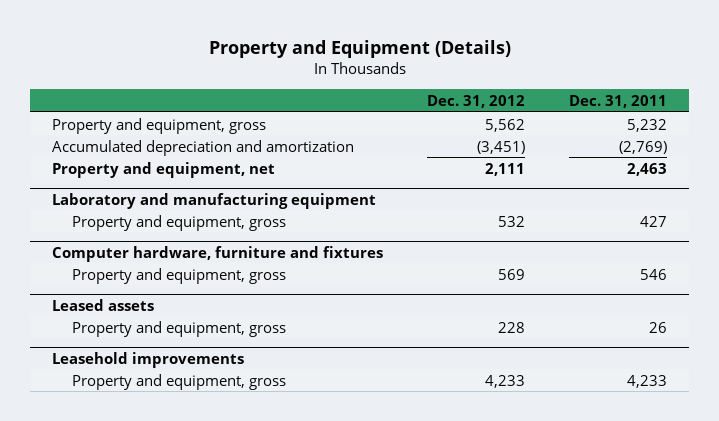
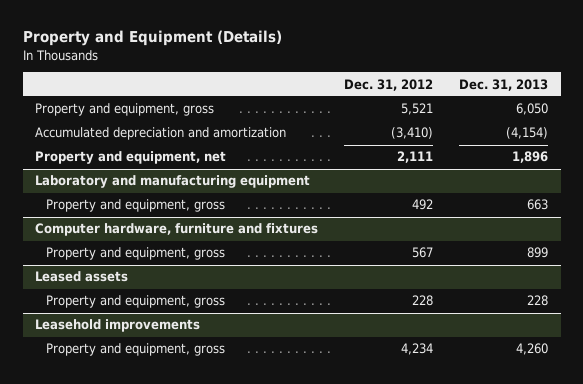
[568,95,667,109] Dec. 31, 2011 -> none
none -> [458,78,548,91] Dec. 31, 2013
[485,118,526,132] 5,562 -> [401,103,434,116] 5,521
[477,140,526,154] (3,451) -> [391,127,434,140] (3,410)
[498,215,526,227] 532 -> [412,199,434,211] 492
[498,268,526,280] 569 -> [412,247,434,259] 567
[485,374,526,388] 4,233 -> [401,343,434,356] 4,234

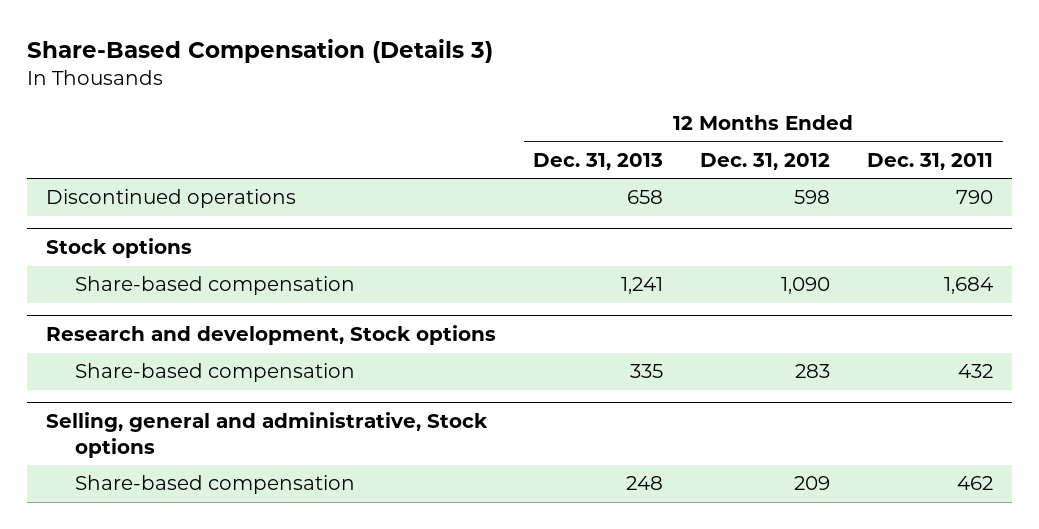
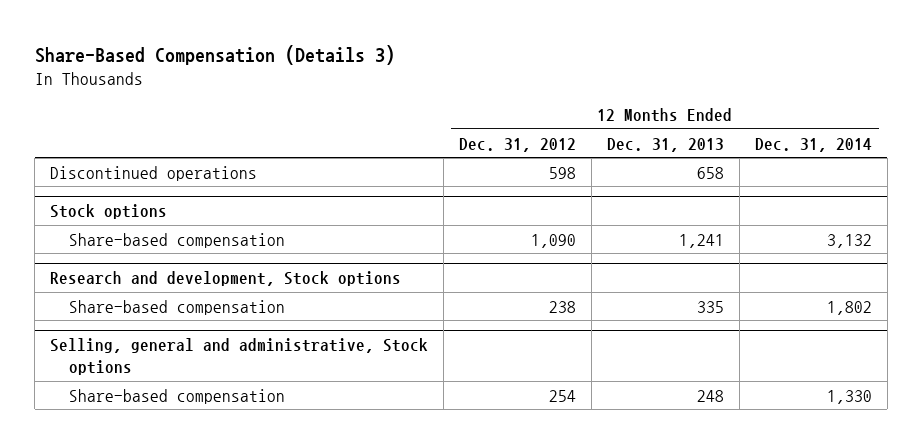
[867,152,994,170] Dec. 31, 2011 -> none
none -> [754,137,872,152] Dec. 31, 2014
[795,364,831,379] 283 -> [549,300,577,313] 238
[794,476,831,491] 209 -> [549,389,577,402] 254

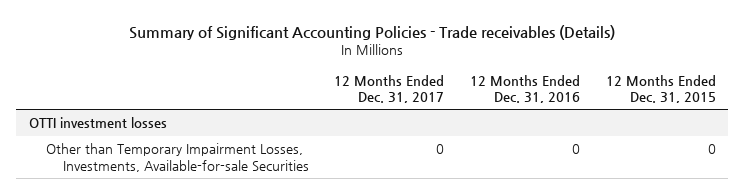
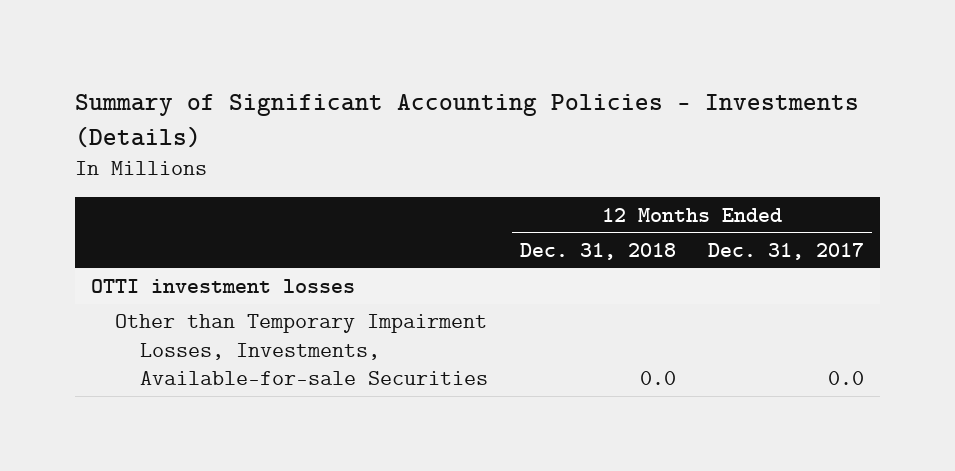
[129,24,616,40] Summary of Significant Accounting Policies - Trade receivables (Details) -> [75,93,860,148] Summary of Significant Accounting Policies - Investments (Details)
[469,74,580,104] 12 Months Ended Dec. 31, 2016 -> none
[605,74,716,104] 12 Months Ended Dec. 31, 2015 -> none
none -> [519,242,676,260] Dec. 31, 2018
[436,144,445,155] 0 -> [827,370,864,385] 0.0

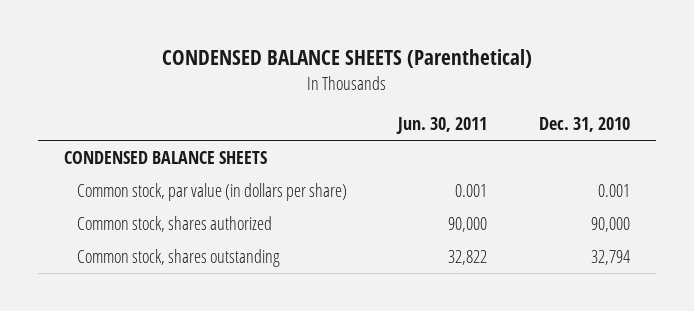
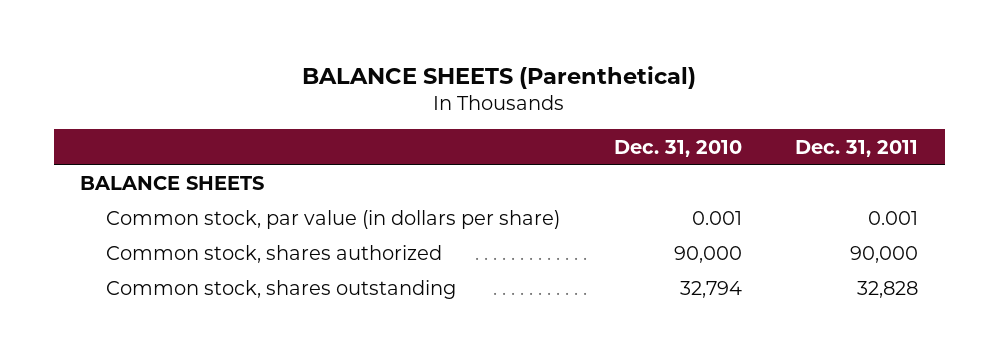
[161,49,532,69] CONDENSED BALANCE SHEETS (Parenthetical) -> [302,65,697,89] BALANCE SHEETS (Parenthetical)
[396,117,488,135] Jun. 30, 2011 -> none
none -> [795,139,919,157] Dec. 31, 2011
[63,150,267,164] CONDENSED BALANCE SHEETS -> [80,176,265,191] BALANCE SHEETS

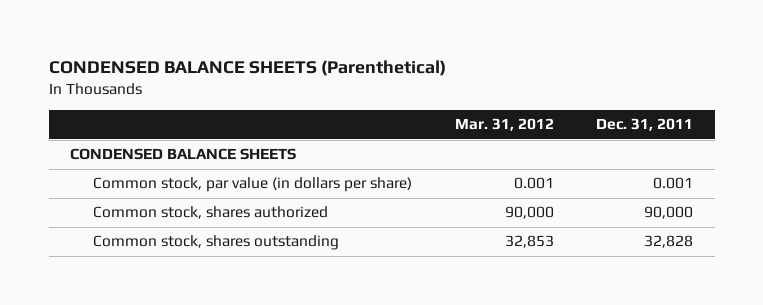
[302,65,697,89] BALANCE SHEETS (Parenthetical) -> [48,60,446,77] CONDENSED BALANCE SHEETS (Parenthetical)
[613,139,742,157] Dec. 31, 2010 -> none
none -> [454,118,554,132] Mar. 31, 2012
[80,176,265,191] BALANCE SHEETS -> [69,148,296,161] CONDENSED BALANCE SHEETS

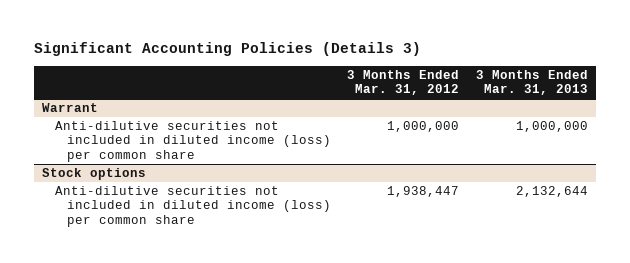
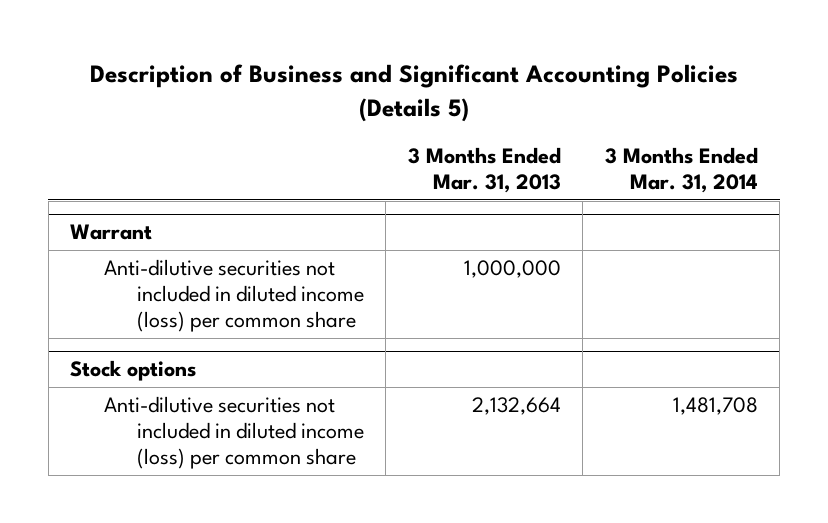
[34,42,422,57] Significant Accounting Policies (Details 3) -> [90,64,739,123] Description of Business and Significant Accounting Policies (Details 5)
[347,69,460,96] 3 Months Ended Mar. 31, 2012 -> none
none -> [604,147,758,194] 3 Months Ended Mar. 31, 2014
[515,186,588,198] 2,132,644 -> [471,396,561,415] 2,132,664

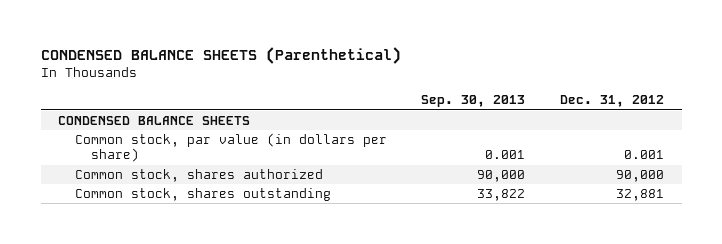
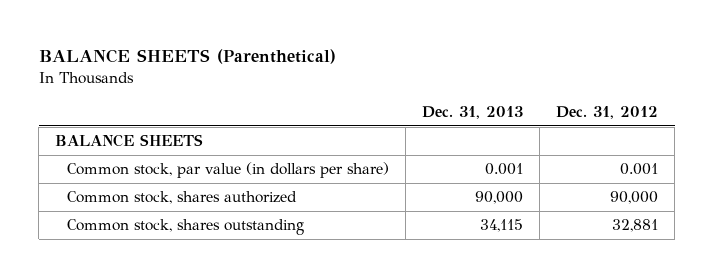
[40,47,401,65] CONDENSED BALANCE SHEETS (Parenthetical) -> [38,49,336,65] BALANCE SHEETS (Parenthetical)
[421,95,526,108] Sep. 30, 2013 -> none
none -> [422,106,524,120] Dec. 31, 2013
[58,116,251,126] CONDENSED BALANCE SHEETS -> [55,134,204,148] BALANCE SHEETS

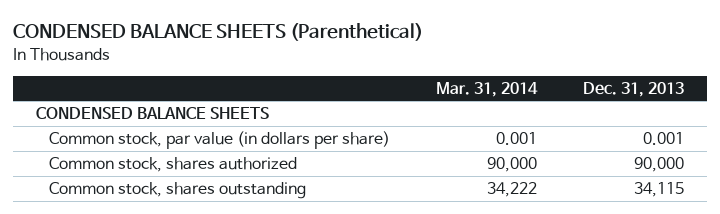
[38,49,336,65] BALANCE SHEETS (Parenthetical) -> [13,23,424,42] CONDENSED BALANCE SHEETS (Parenthetical)
[556,106,659,120] Dec. 31, 2012 -> none
none -> [435,81,538,97] Mar. 31, 2014
[55,134,204,148] BALANCE SHEETS -> [36,107,270,120] CONDENSED BALANCE SHEETS

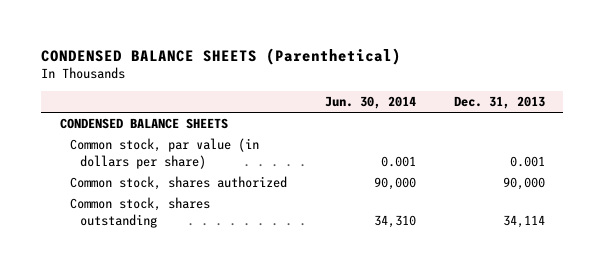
[435,81,538,97] Mar. 31, 2014 -> none
none -> [324,96,416,110] Jun. 30, 2014
[633,182,684,198] 34,115 -> [502,214,545,228] 34,114

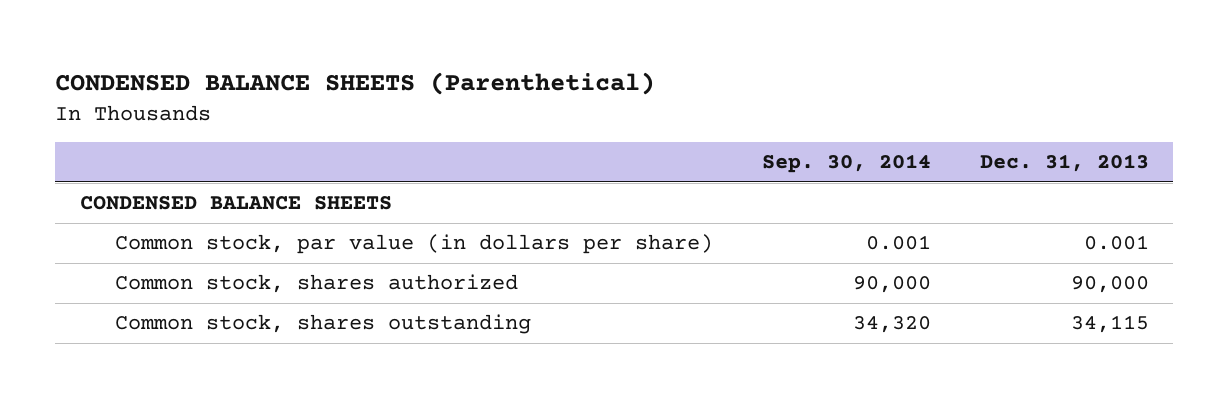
[324,96,416,110] Jun. 30, 2014 -> none
none -> [761,154,931,174] Sep. 30, 2014
[502,214,545,228] 34,114 -> [1070,315,1149,334] 34,115

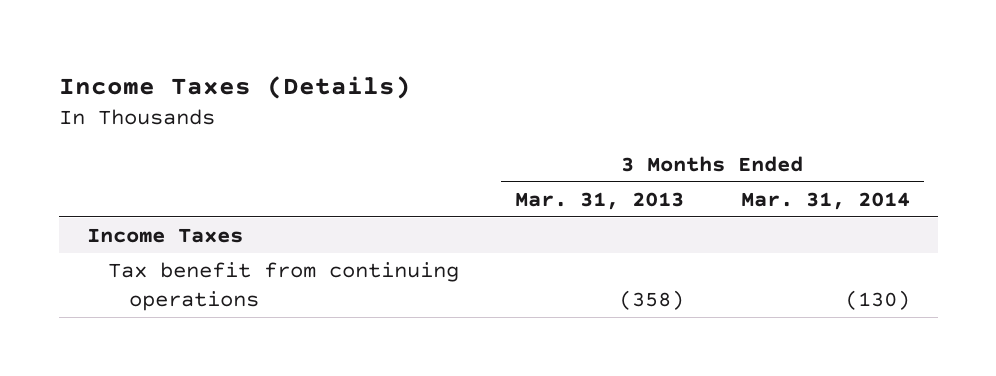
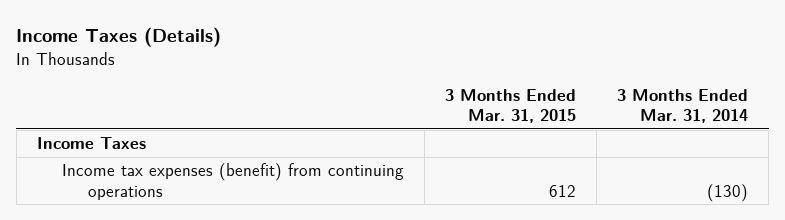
[515,191,685,210] Mar. 31, 2013 -> none
none -> [445,88,577,124] 3 Months Ended Mar. 31, 2015
[108,262,460,311] Tax benefit from continuing operations -> [62,163,405,200] Income tax expenses (benefit) from continuing operations

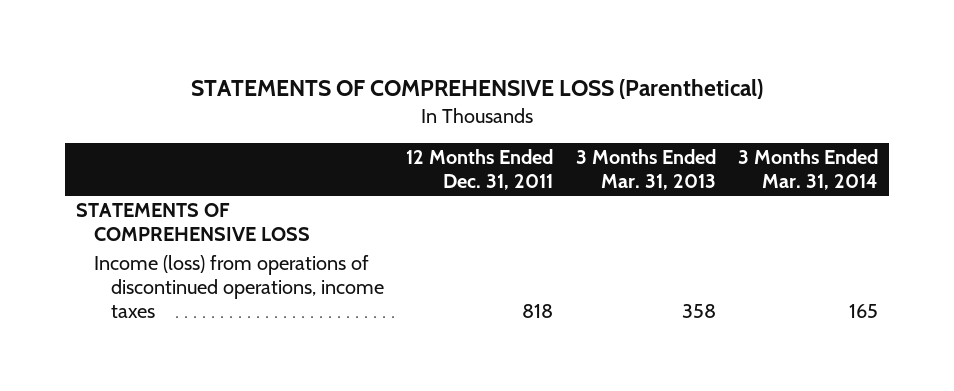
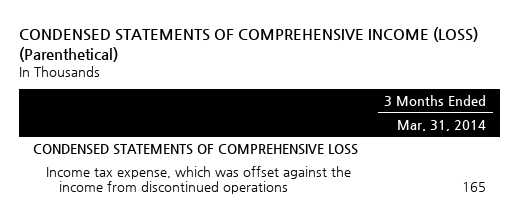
[190,78,763,99] STATEMENTS OF COMPREHENSIVE LOSS (Parenthetical) -> [19,27,479,63] CONDENSED STATEMENTS OF COMPREHENSIVE INCOME (LOSS) (Parenthetical)
[406,148,554,190] 12 Months Ended Dec. 31, 2011 -> none
[575,148,716,190] 3 Months Ended Mar. 31, 2013 -> none
[76,203,310,242] STATEMENTS OF COMPREHENSIVE LOSS -> [32,144,358,156] CONDENSED STATEMENTS OF COMPREHENSIVE LOSS
[93,255,385,319] Income (loss) from operations of discontinued operations, income taxes -> [45,166,351,195] Income tax expense, which was offset against the income from discontinued operations

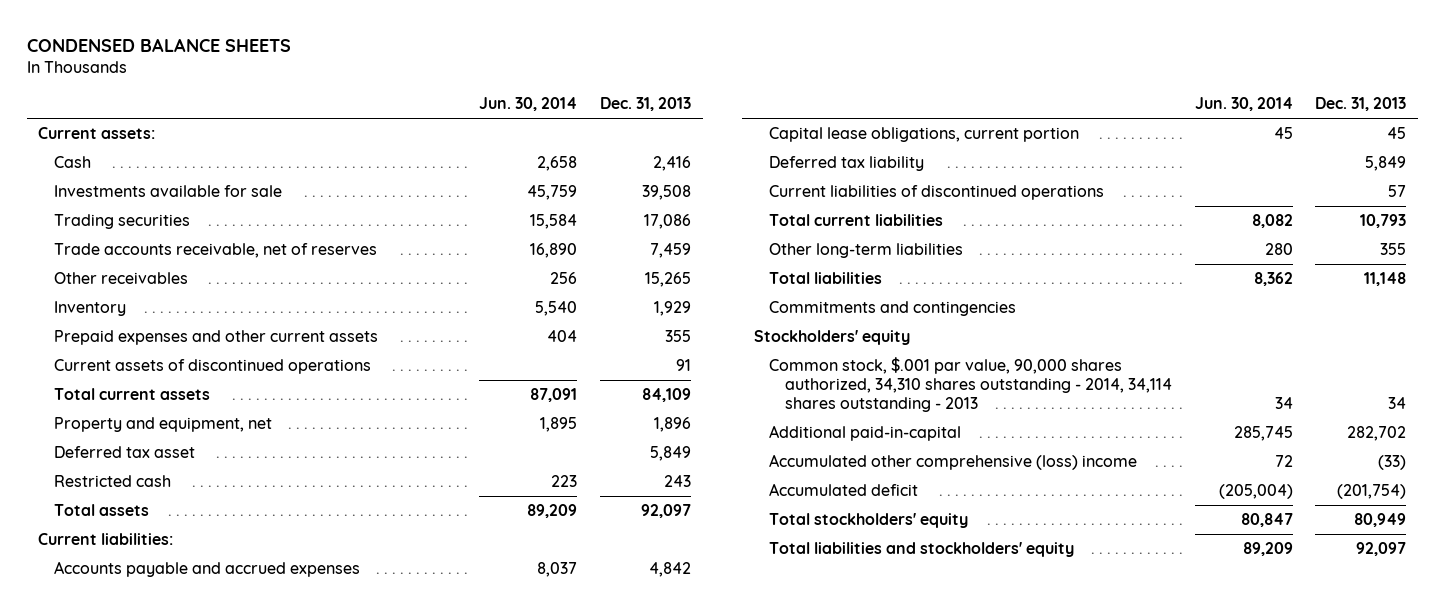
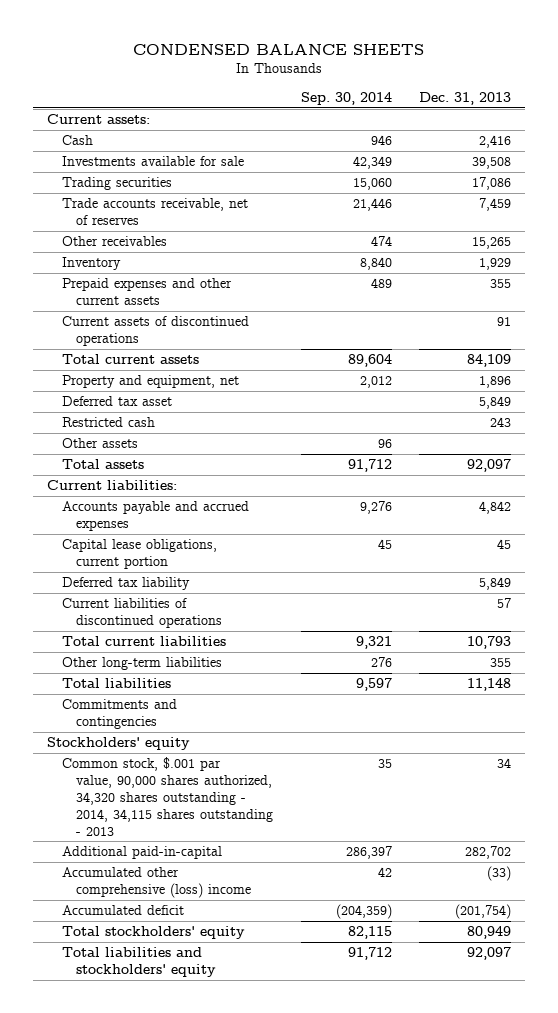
[479,97,578,112] Jun. 30, 2014 -> none
none -> [300,91,392,105] Sep. 30, 2014
none -> [61,438,138,449] Other assets
[769,357,1172,412] Common stock, $.001 par value, 90,000 shares authorized, 34,310 shares outstanding - 2014, 34,114 shares outstanding - 2013 -> [61,757,274,836] Common stock, $.001 par value, 90,000 shares authorized, 34,320 shares outstanding - 2014, 34,115 shares outstanding - 2013

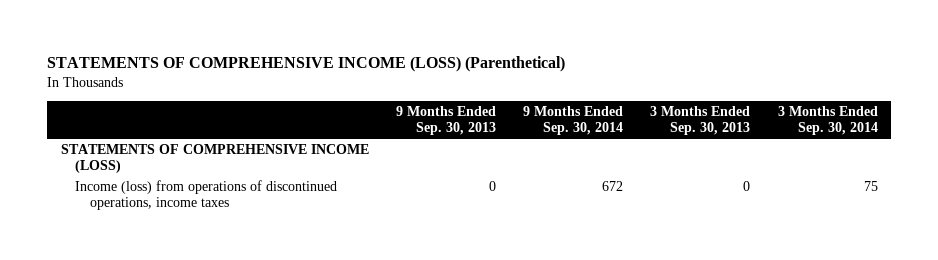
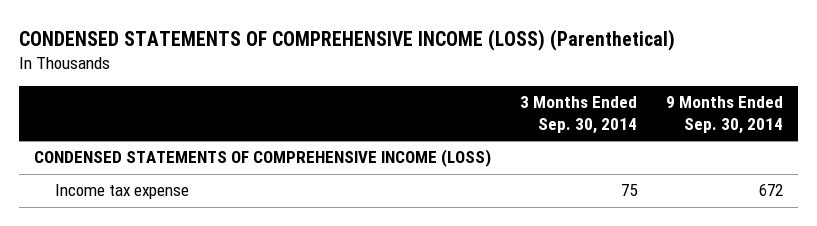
[46,56,565,73] STATEMENTS OF COMPREHENSIVE INCOME (LOSS) (Parenthetical) -> [19,28,676,51] CONDENSED STATEMENTS OF COMPREHENSIVE INCOME (LOSS) (Parenthetical)
[395,106,496,136] 9 Months Ended Sep. 30, 2013 -> none
[650,106,751,136] 3 Months Ended Sep. 30, 2013 -> none
[60,144,369,174] STATEMENTS OF COMPREHENSIVE INCOME (LOSS) -> [33,149,491,168] CONDENSED STATEMENTS OF COMPREHENSIVE INCOME (LOSS)
[75,180,338,211] Income (loss) from operations of discontinued operations, income taxes -> [55,184,190,200] Income tax expense

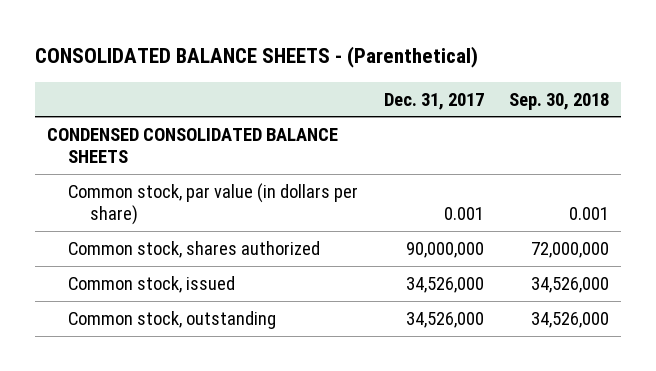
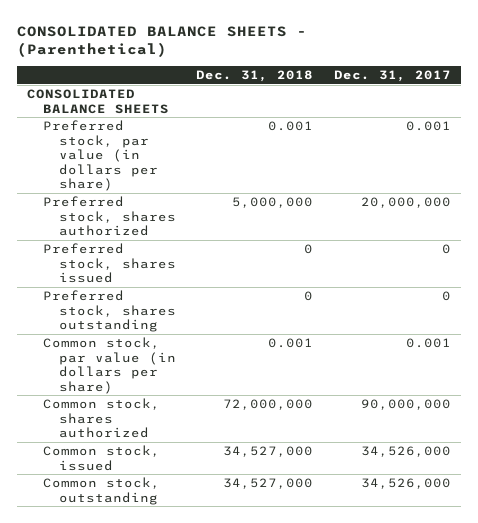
[508,92,609,110] Sep. 30, 2018 -> none
none -> [196,69,314,82] Dec. 31, 2018
[47,127,339,163] CONDENSED CONSOLIDATED BALANCE SHEETS -> [27,89,169,114] CONSOLIDATED BALANCE SHEETS
none -> [42,120,158,192] Preferred stock, par value (in dollars per share)
none -> [42,196,176,237] Preferred stock, shares authorized
none -> [42,243,176,284] Preferred stock, shares issued
none -> [42,290,176,333] Preferred stock, shares outstanding

